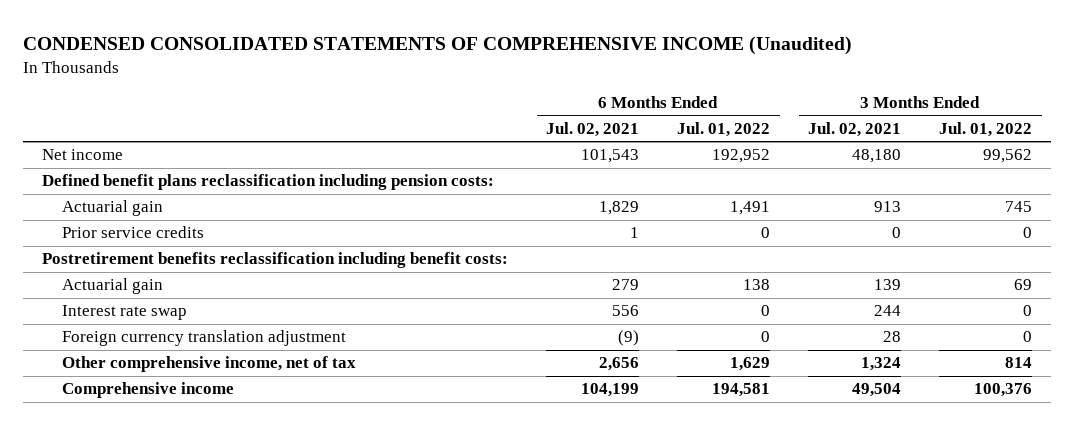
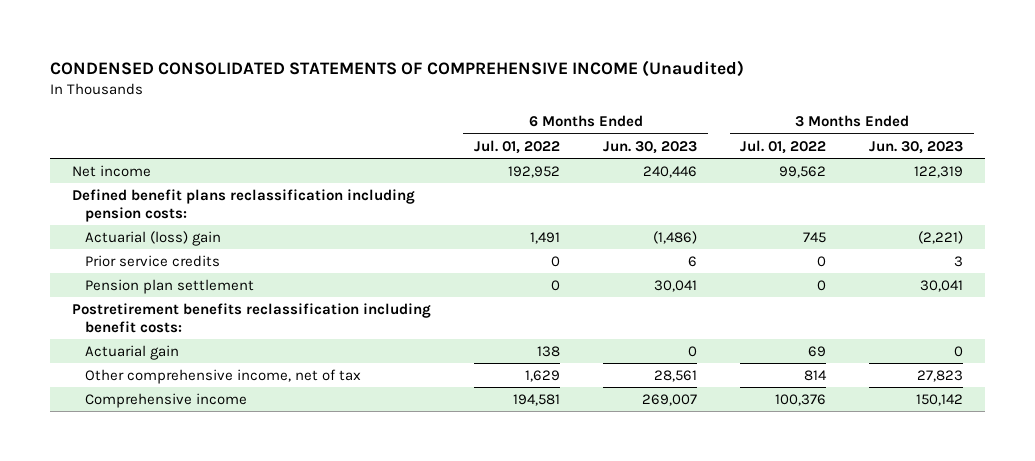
[546,121,640,137] Jul. 02, 2021 -> none
[808,121,902,137] Jul. 02, 2021 -> none
none -> [603,140,698,154] Jun. 30, 2023
none -> [869,140,964,154] Jun. 30, 2023
[61,200,163,217] Actuarial gain -> [85,230,222,246] Actuarial (loss) gain
none -> [85,278,255,294] Pension plan settlement
[61,305,187,321] Interest rate swap -> none
[61,330,346,347] Foreign currency translation adjustment -> none

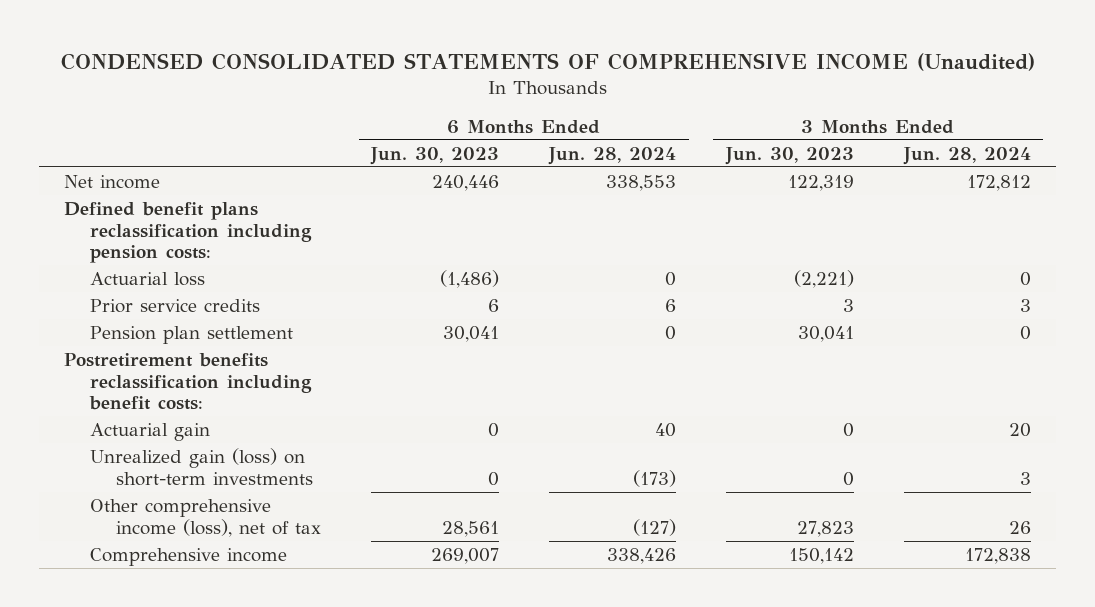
[474,139,561,154] Jul. 01, 2022 -> none
[740,139,827,154] Jul. 01, 2022 -> none
none -> [548,146,677,165] Jun. 28, 2024
none -> [902,146,1031,165] Jun. 28, 2024
[85,230,222,246] Actuarial (loss) gain -> [90,271,206,286] Actuarial loss
none -> [90,447,314,486] Unrealized gain (loss) on short-term investments
[85,368,362,384] Other comprehensive income, net of tax -> [90,498,322,537] Other comprehensive income (loss), net of tax

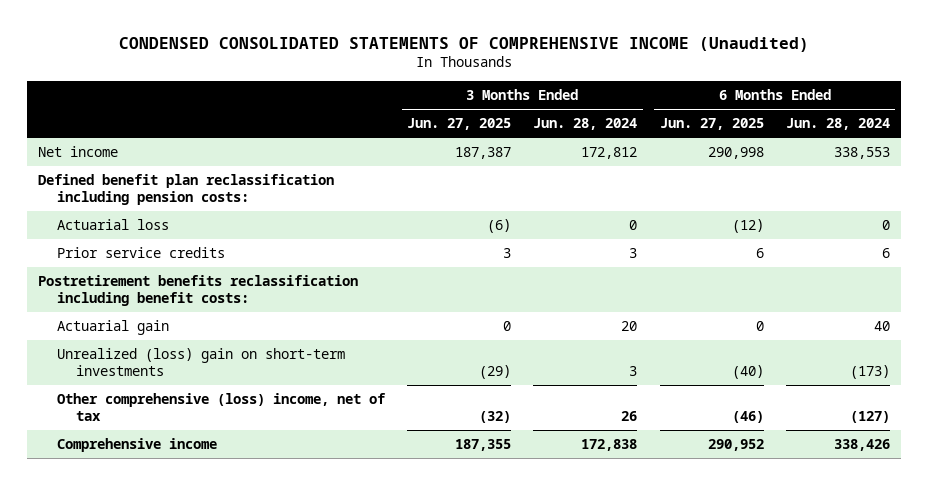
[370,146,500,165] Jun. 30, 2023 -> none
[724,146,854,165] Jun. 30, 2023 -> none
none -> [407,118,512,131] Jun. 27, 2025
none -> [659,118,764,131] Jun. 27, 2025
[64,201,313,264] Defined benefit plans reclassification including pension costs: -> [38,173,335,205] Defined benefit plan reclassification including pension costs:
[90,325,294,344] Pension plan settlement -> none
[90,447,314,486] Unrealized gain (loss) on short-term investments -> [57,347,346,376] Unrealized (loss) gain on short-term investments
[90,498,322,537] Other comprehensive income (loss), net of tax -> [57,392,387,421] Other comprehensive (loss) income, net of tax

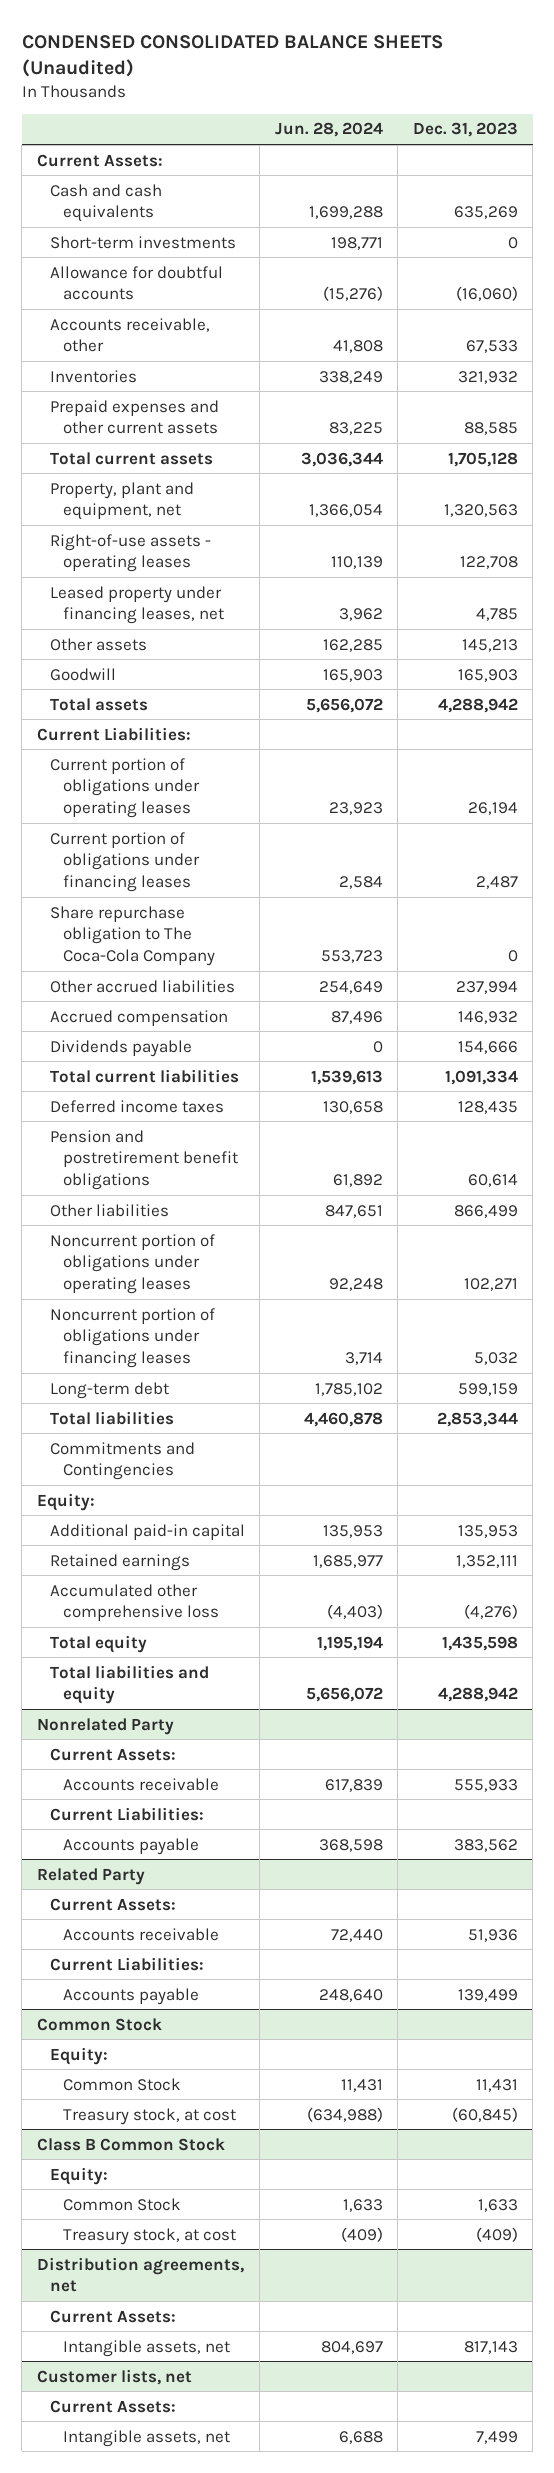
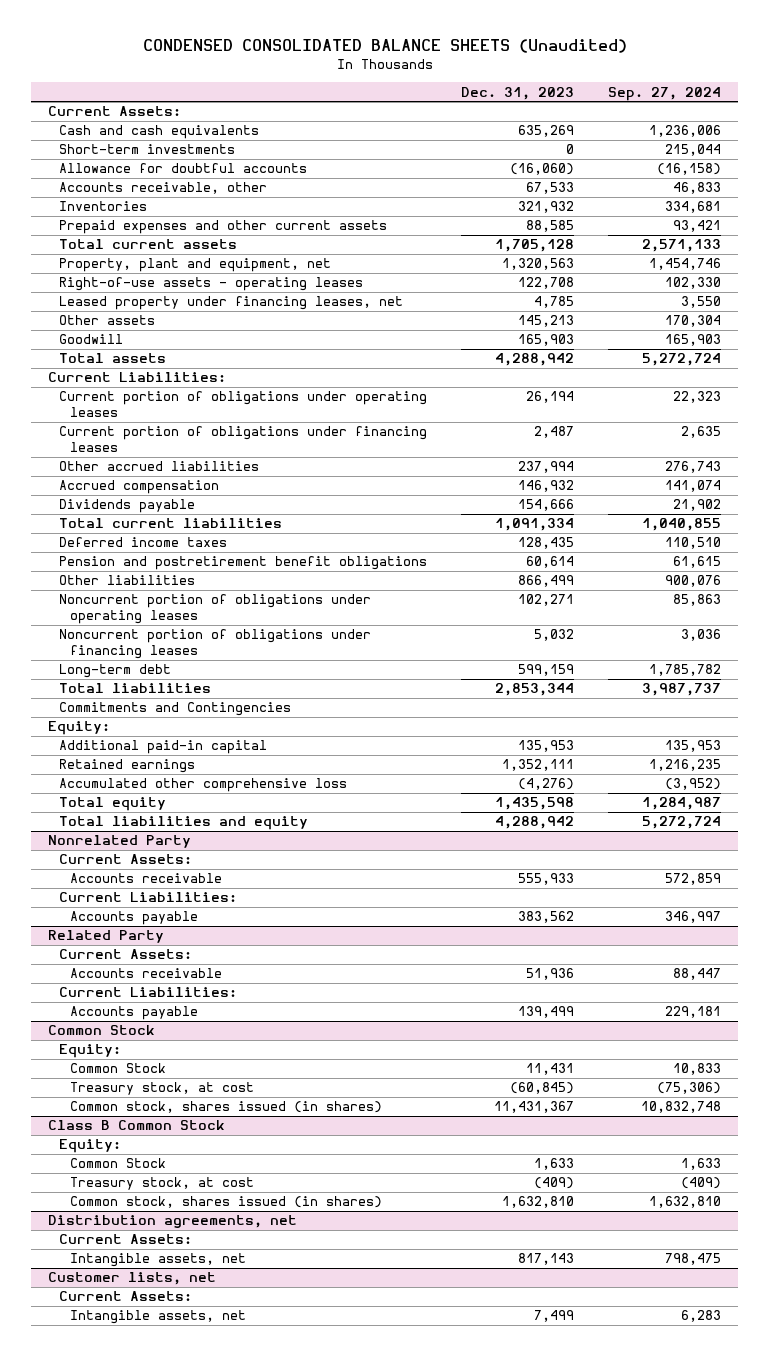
[274,122,383,138] Jun. 28, 2024 -> none
none -> [608,86,722,101] Sep. 27, 2024
[49,905,215,967] Share repurchase obligation to The Coca-Cola Company -> none
none -> [70,1101,383,1114] Common stock, shares issued (in shares)
none -> [70,1196,383,1209] Common stock, shares issued (in shares)

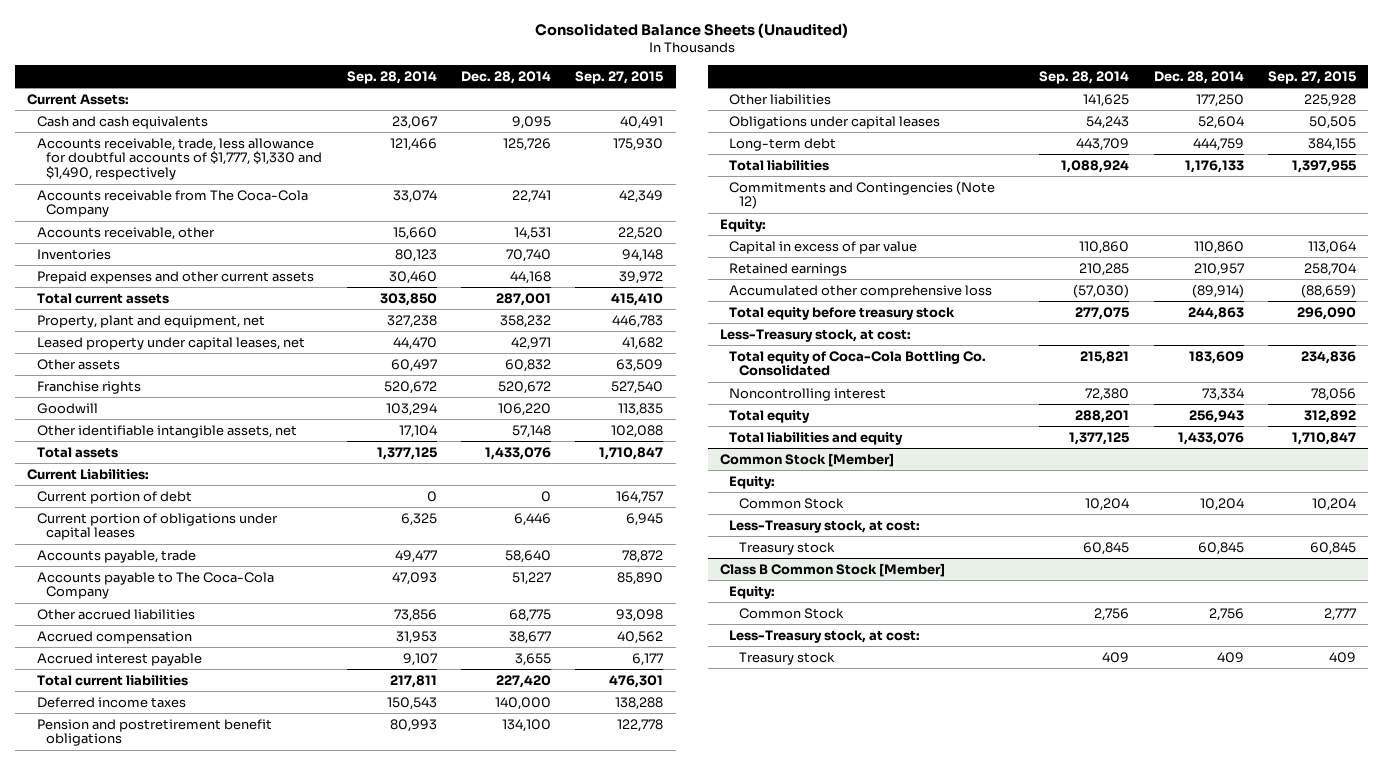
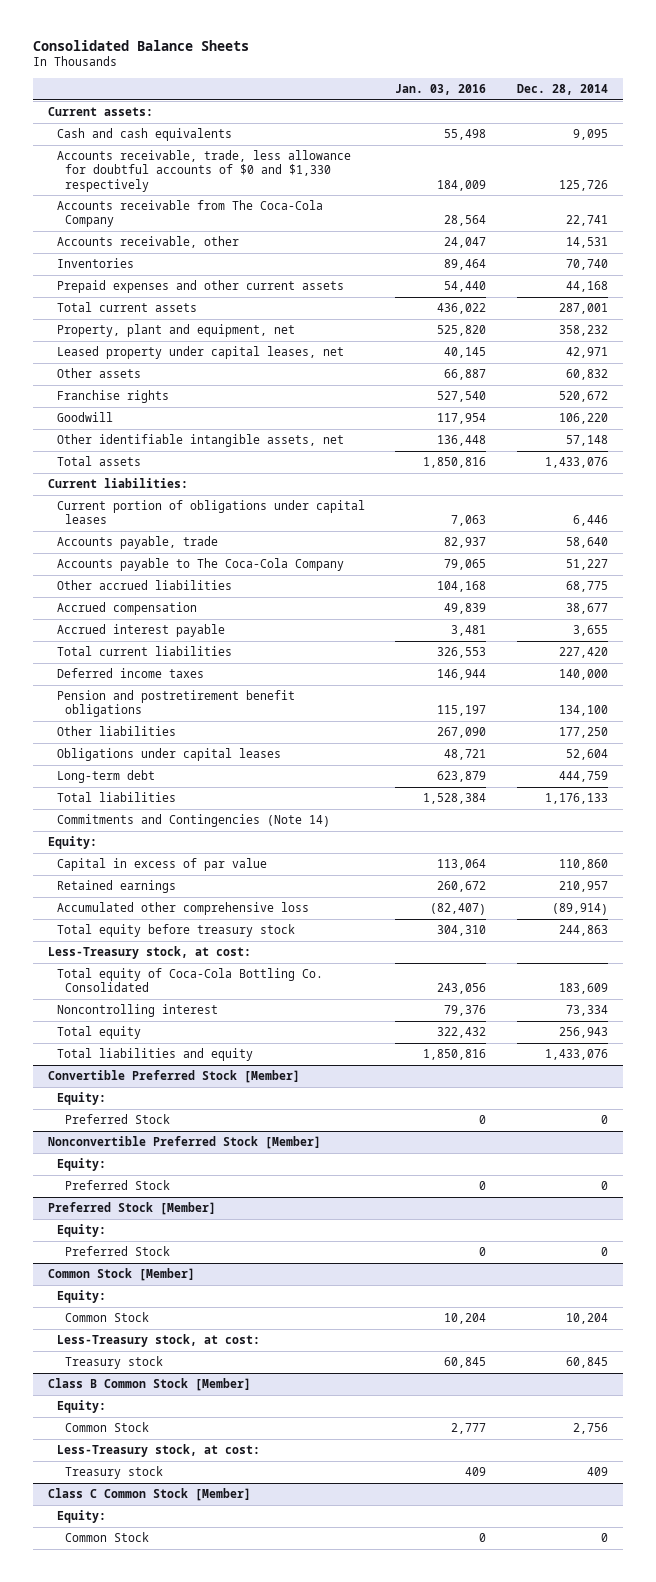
[534,23,848,39] Consolidated Balance Sheets (Unaudited) -> [32,39,249,51] Consolidated Balance Sheets
[346,70,437,84] Sep. 28, 2014 -> none
[575,70,664,84] Sep. 27, 2015 -> none
none -> [395,84,487,96] Jan. 03, 2016
[27,93,130,105] Current Assets: -> [48,107,154,117] Current assets:
[36,137,323,181] Accounts receivable, trade, less allowance for doubtful accounts of $1,777, $1,330 and $1,490, respectively -> [56,150,351,192] Accounts receivable, trade, less allowance for doubtful accounts of $0 and $1,330 respectively
[36,490,192,504] Current portion of debt -> none
[27,468,150,480] Current Liabilities: -> [48,478,189,489] Current liabilities:
[729,180,996,210] Commitments and Contingencies (Note 12) -> [56,814,330,828] Commitments and Contingencies (Note 14)
none -> [48,1070,301,1084] Convertible Preferred Stock [Member]
none -> [56,1092,106,1106] Equity:
none -> [65,1114,171,1125] Preferred Stock
none -> [48,1136,322,1150] Nonconvertible Preferred Stock [Member]
none -> [56,1158,106,1172] Equity:
none -> [65,1180,171,1191] Preferred Stock
none -> [48,1202,217,1216] Preferred Stock [Member]
none -> [56,1224,106,1238] Equity:
none -> [65,1246,171,1257] Preferred Stock
none -> [48,1488,252,1502] Class C Common Stock [Member]
none -> [56,1510,106,1524] Equity:
none -> [65,1532,150,1543] Common Stock

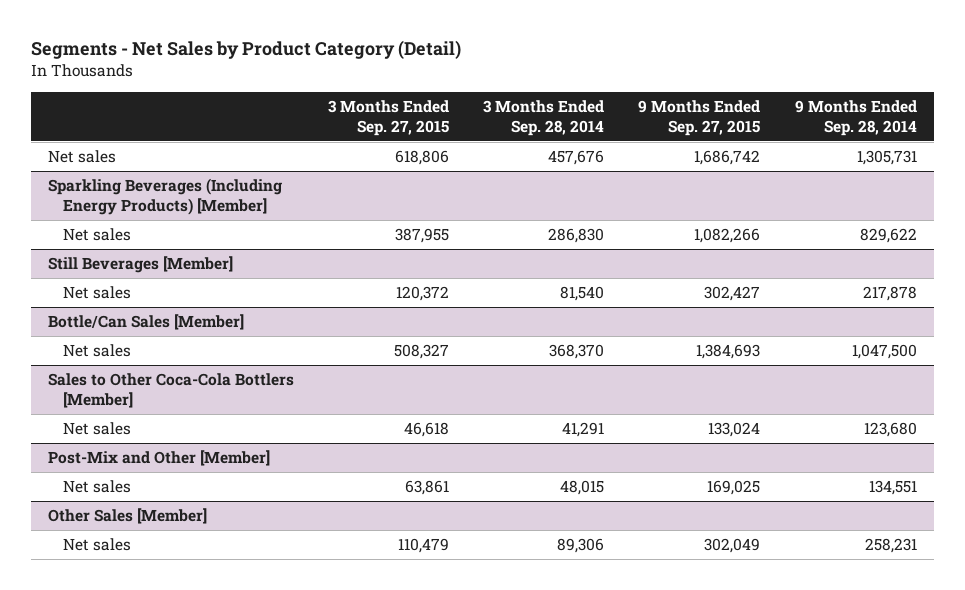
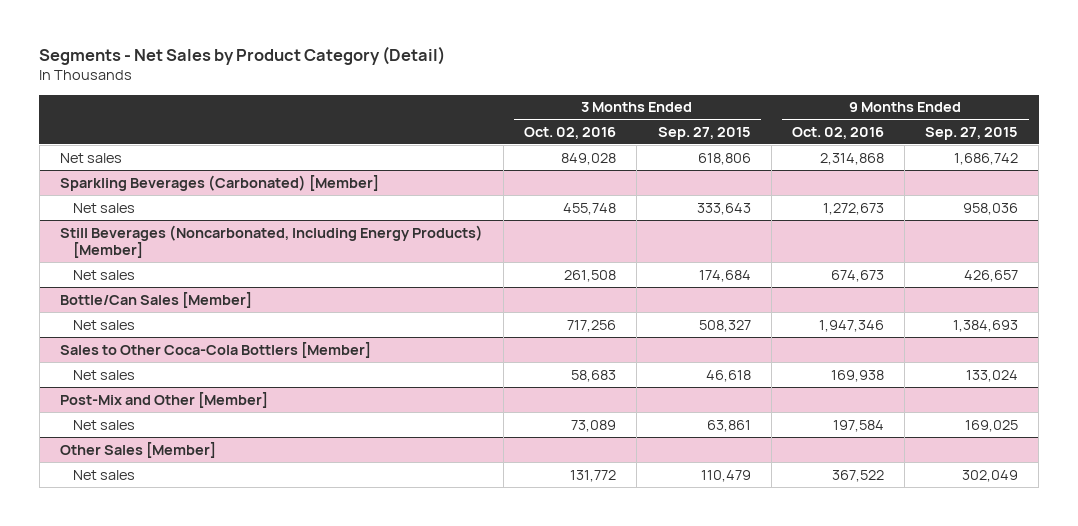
[483,99,605,136] 3 Months Ended Sep. 28, 2014 -> none
[794,99,917,136] 9 Months Ended Sep. 28, 2014 -> none
none -> [524,126,617,139] Oct. 02, 2016
none -> [791,126,884,139] Oct. 02, 2016
[48,178,283,215] Sparkling Beverages (Including Energy Products) [Member] -> [59,174,379,191] Sparkling Beverages (Carbonated) [Member]
[395,228,450,244] 387,955 -> [696,202,751,215] 333,643
[694,228,761,244] 1,082,266 -> [963,202,1019,215] 958,036
[48,256,234,274] Still Beverages [Member] -> [59,224,483,258] Still Beverages (Noncarbonated, Including Energy Products) [Member]
[396,286,450,302] 120,372 -> [698,269,751,282] 174,684
[704,286,761,302] 302,427 -> [964,269,1019,282] 426,657

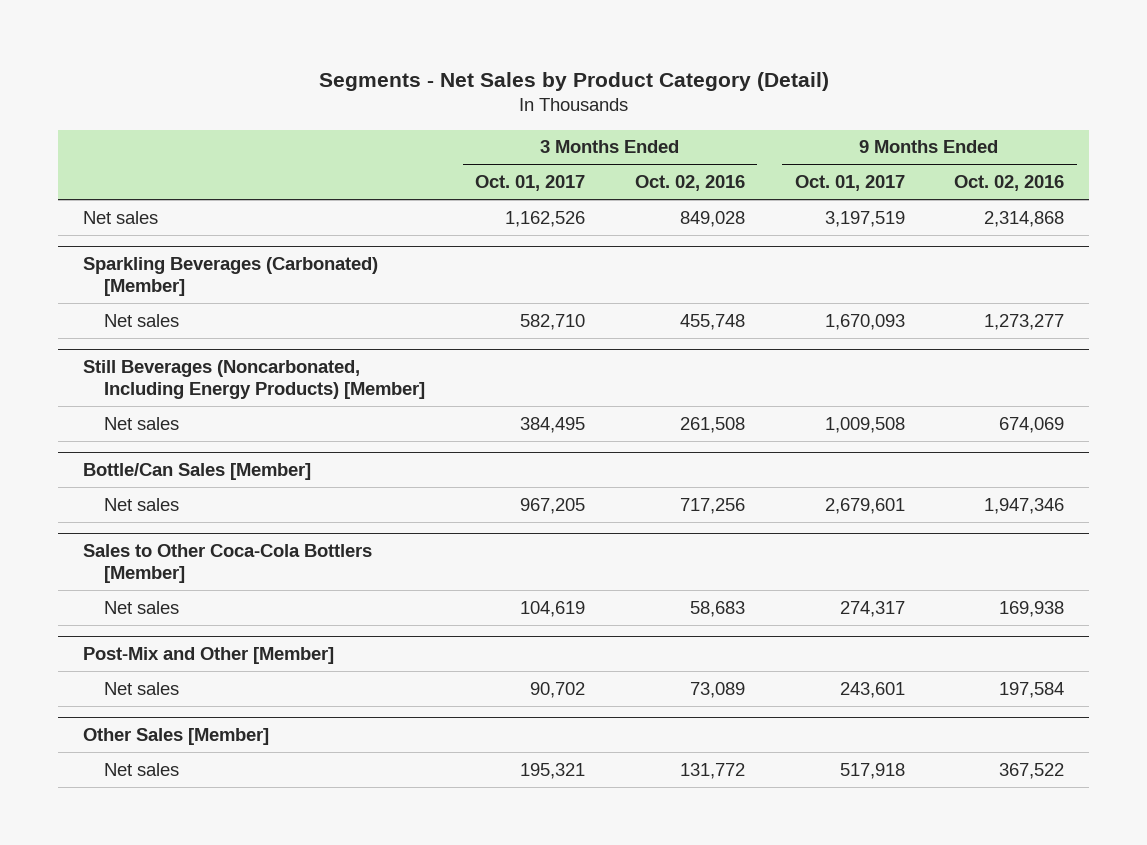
[657,126,751,140] Sep. 27, 2015 -> none
[925,126,1019,140] Sep. 27, 2015 -> none
none -> [475,175,586,192] Oct. 01, 2017
none -> [794,175,905,192] Oct. 01, 2017
[822,202,884,215] 1,272,673 -> [984,313,1065,330] 1,273,277
[830,269,884,282] 674,673 -> [999,416,1065,433] 674,069

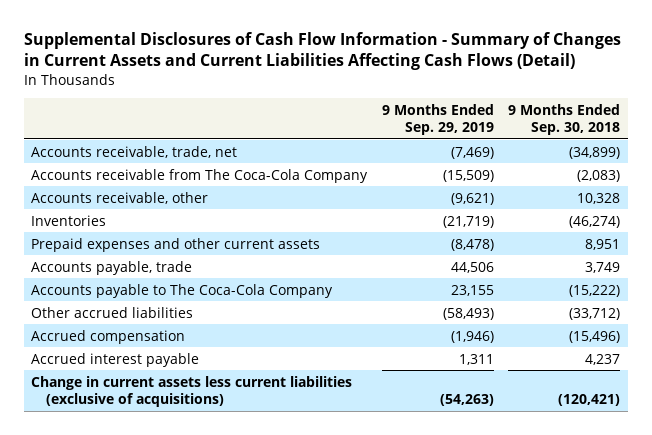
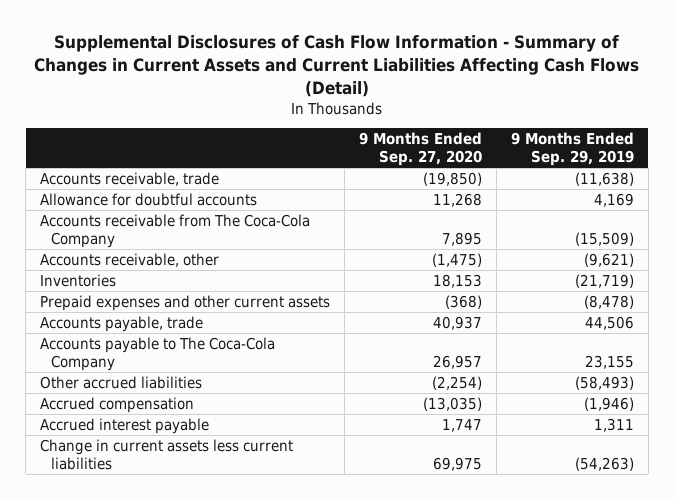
[508,103,621,135] 9 Months Ended Sep. 30, 2018 -> none
none -> [358,132,482,166] 9 Months Ended Sep. 27, 2020
[31,145,238,158] Accounts receivable, trade, net -> [40,172,220,187] Accounts receivable, trade
[450,146,494,159] (7,469) -> [574,172,634,187] (11,638)
none -> [40,193,258,207] Allowance for doubtful accounts
[31,375,353,407] Change in current assets less current liabilities (exclusive of acquisitions) -> [40,439,294,470] Change in current assets less current liabilities

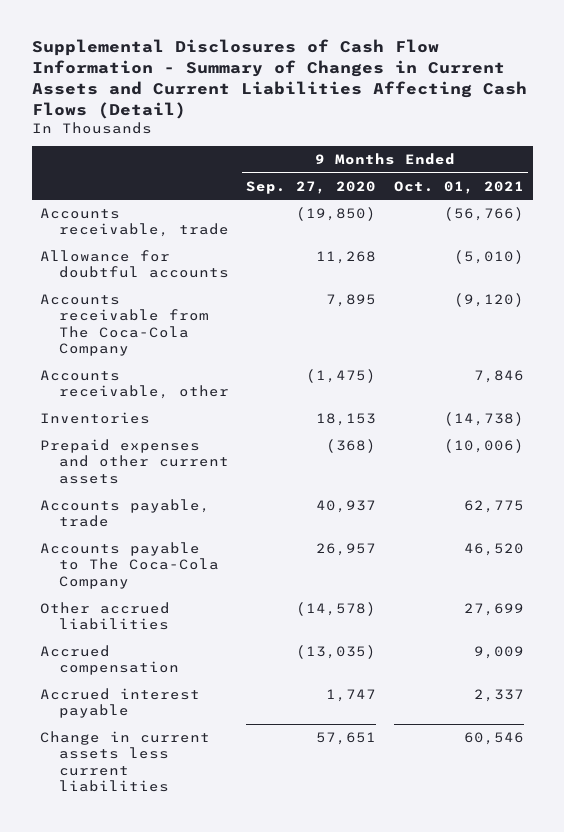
[510,132,634,166] 9 Months Ended Sep. 29, 2019 -> none
none -> [393,180,524,194] Oct. 01, 2021
[431,376,482,391] (2,254) -> [296,602,377,617] (14,578)
[432,456,482,471] 69,975 -> [316,732,377,746] 57,651

